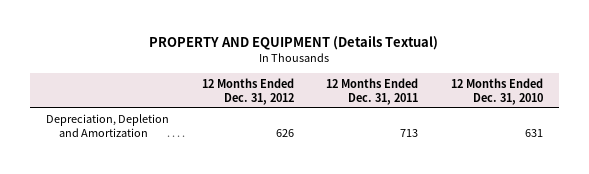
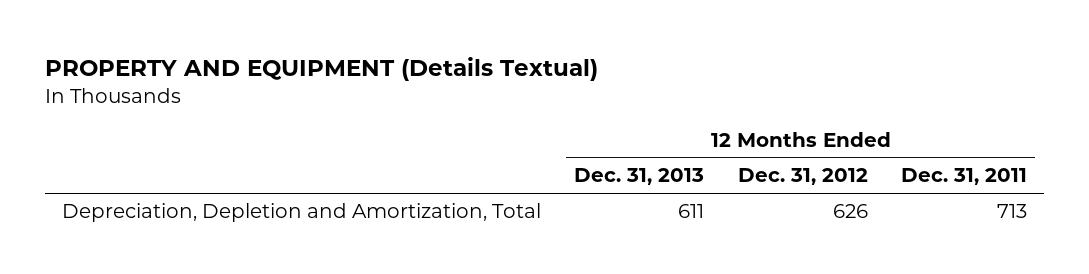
[450,77,543,105] 12 Months Ended Dec. 31, 2010 -> none
none -> [574,168,705,186] Dec. 31, 2013
[46,114,170,138] Depreciation, Depletion and Amortization -> [62,203,542,223] Depreciation, Depletion and Amortization, Total

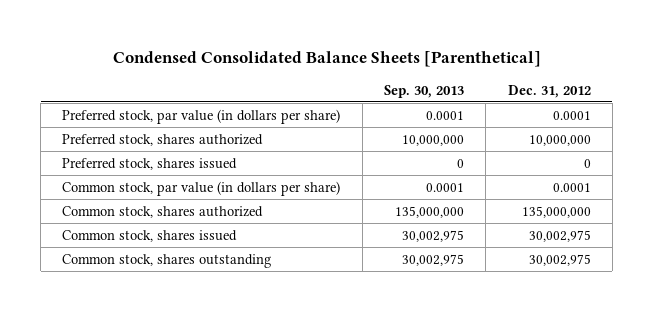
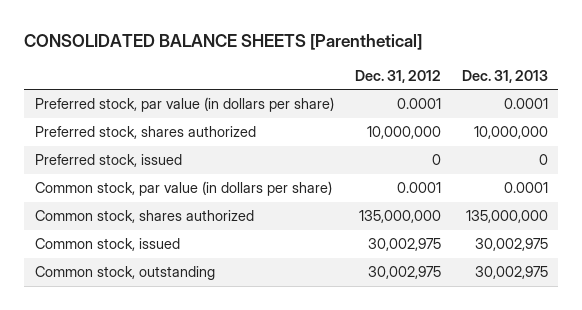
[112,51,541,68] Condensed Consolidated Balance Sheets [Parenthetical] -> [24,33,423,50] CONSOLIDATED BALANCE SHEETS [Parenthetical]
[384,84,465,98] Sep. 30, 2013 -> none
none -> [461,69,548,83] Dec. 31, 2013
[62,157,238,170] Preferred stock, shares issued -> [34,154,182,168] Preferred stock, issued
[62,229,238,242] Common stock, shares issued -> [34,238,180,252] Common stock, issued
[62,253,272,268] Common stock, shares outstanding -> [34,266,215,281] Common stock, outstanding

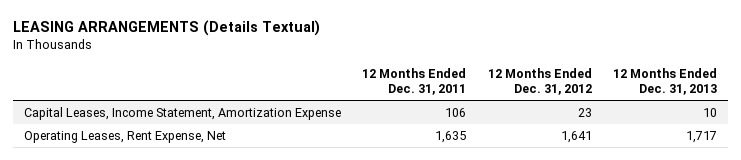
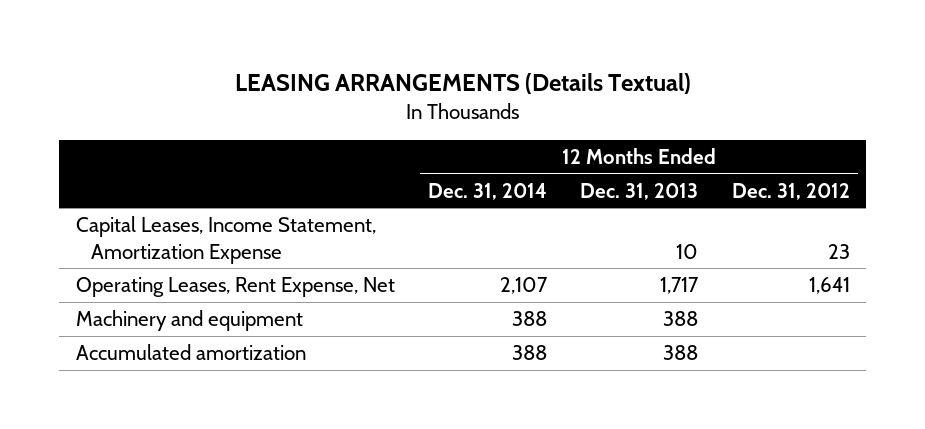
[362,67,467,96] 12 Months Ended Dec. 31, 2011 -> none
none -> [428,182,548,200] Dec. 31, 2014
none -> [75,310,303,332] Machinery and equipment
none -> [75,344,306,361] Accumulated amortization

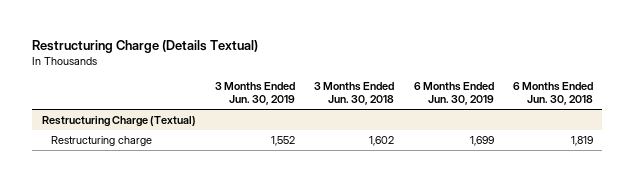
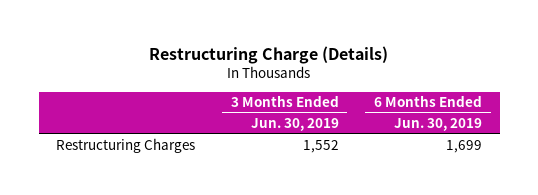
[32,39,259,53] Restructuring Charge (Details Textual) -> [149,45,389,64] Restructuring Charge (Details)
[314,82,395,106] 3 Months Ended Jun. 30, 2018 -> none
[512,82,593,106] 6 Months Ended Jun. 30, 2018 -> none
[41,116,196,128] Restructuring Charge (Textual) -> none
[50,136,152,147] Restructuring charge -> [56,138,196,154] Restructuring Charges

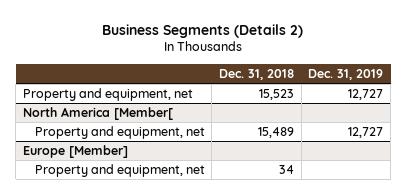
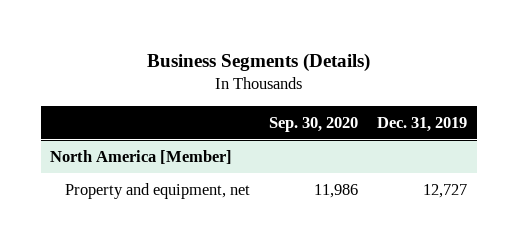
[102,23,304,38] Business Segments (Details 2) -> [146,52,370,72] Business Segments (Details)
[219,68,295,80] Dec. 31, 2018 -> none
none -> [269,116,359,132] Sep. 30, 2020
[22,88,193,102] Property and equipment, net -> none
[22,107,173,121] North America [Member[ -> [50,150,233,165] North America [Member]
[22,145,128,159] Europe [Member] -> none
[34,164,205,178] Property and equipment, net -> none

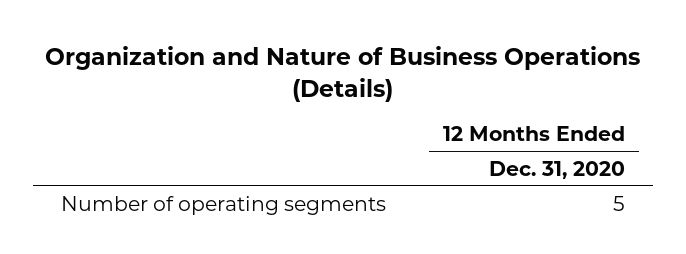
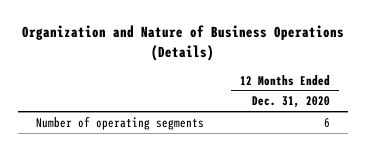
[612,196,625,212] 5 -> [323,117,330,128] 6

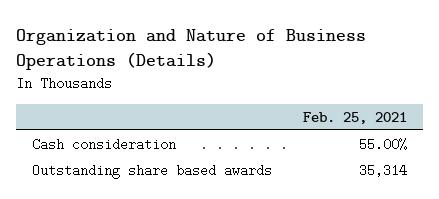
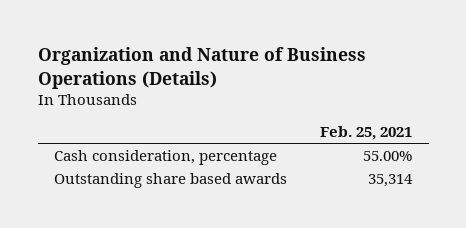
[32,137,177,151] Cash consideration -> [54,149,278,165] Cash consideration, percentage

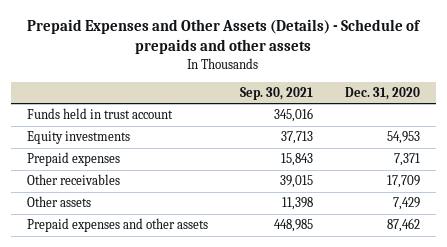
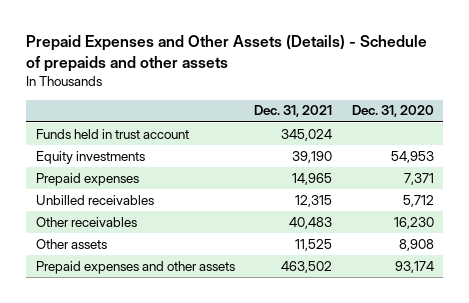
[239,87,313,101] Sep. 30, 2021 -> none
none -> [254,105,333,118] Dec. 31, 2021
none -> [35,194,154,205] Unbilled receivables
[386,175,420,189] 17,709 -> [393,216,434,229] 16,230
[392,197,420,211] 7,429 -> [398,238,434,251] 8,908
[386,218,420,233] 87,462 -> [394,260,434,273] 93,174

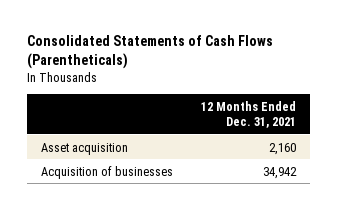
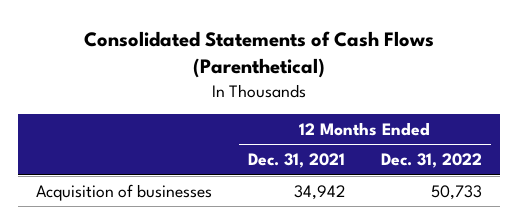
[27,35,274,70] Consolidated Statements of Cash Flows (Parentheticals) -> [83,30,434,79] Consolidated Statements of Cash Flows (Parenthetical)
none -> [380,153,482,169] Dec. 31, 2022
[41,142,129,155] Asset acquisition -> none

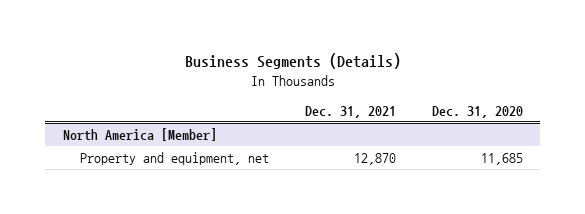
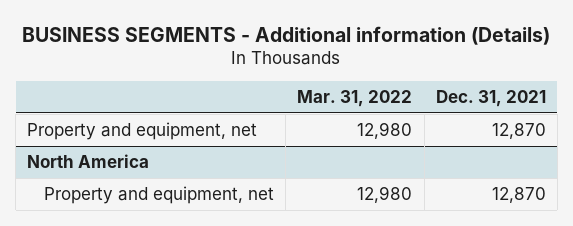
[184,53,401,70] Business Segments (Details) -> [22,25,551,45] BUSINESS SEGMENTS - Additional information (Details)
[431,105,523,118] Dec. 31, 2020 -> none
none -> [297,90,413,108] Mar. 31, 2022
[62,127,217,141] North America [Member] -> none
none -> [27,153,150,168] North America
none -> [44,185,275,204] Property and equipment, net

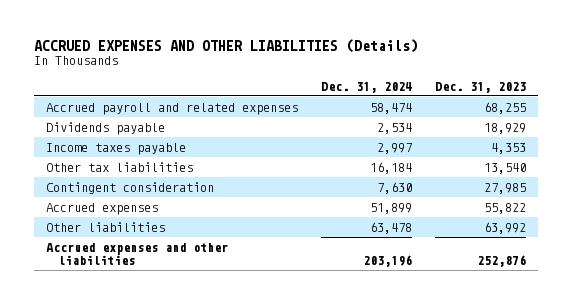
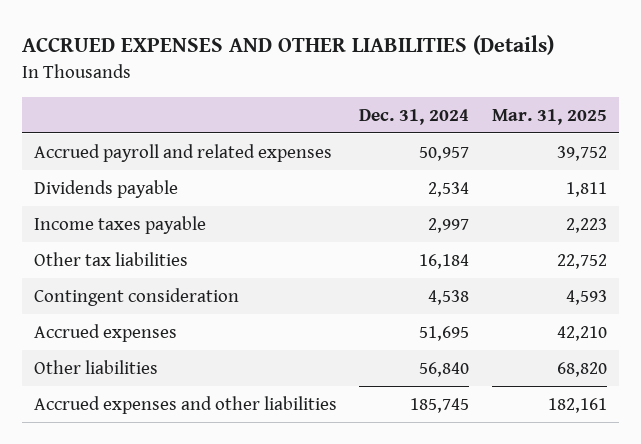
[435,81,527,93] Dec. 31, 2023 -> none
none -> [492,109,608,126] Mar. 31, 2025
[370,102,413,114] 58,474 -> [419,146,470,161] 50,957
[377,181,413,194] 7,630 -> [428,289,470,305] 4,538
[370,202,413,214] 51,899 -> [419,325,470,341] 51,695
[370,221,413,234] 63,478 -> [419,361,470,377] 56,840
[363,255,413,268] 203,196 -> [410,397,470,413] 185,745

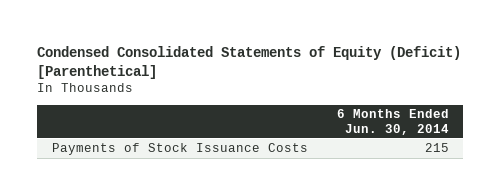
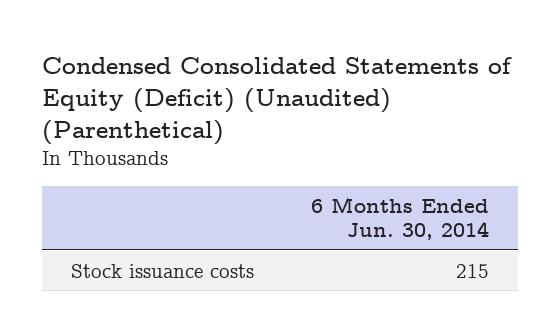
[37,45,462,79] Condensed Consolidated Statements of Equity (Deficit) [Parenthetical] -> [41,56,512,145] Condensed Consolidated Statements of Equity (Deficit) (Unaudited) (Parenthetical)
[51,143,308,156] Payments of Stock Issuance Costs -> [70,263,254,278] Stock issuance costs

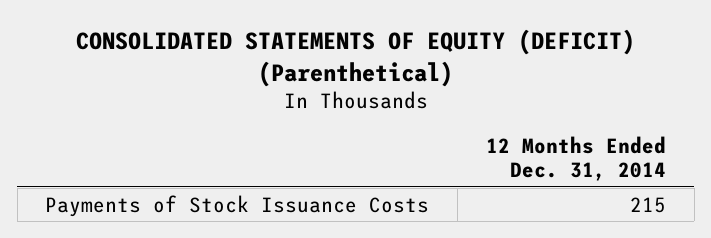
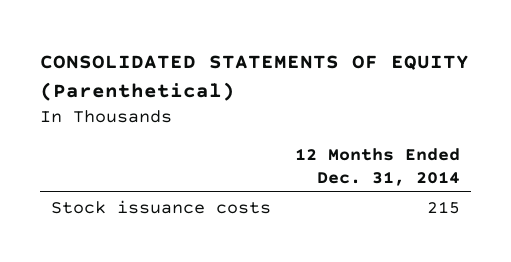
[75,28,635,87] CONSOLIDATED STATEMENTS OF EQUITY (DEFICIT) (Parenthetical) -> [39,55,469,101] CONSOLIDATED STATEMENTS OF EQUITY (Parenthetical)
[45,194,430,217] Payments of Stock Issuance Costs -> [51,199,272,214] Stock issuance costs

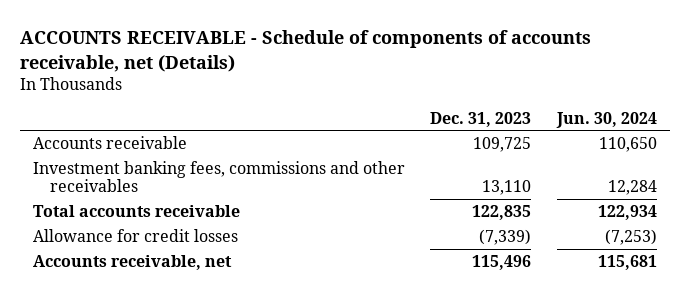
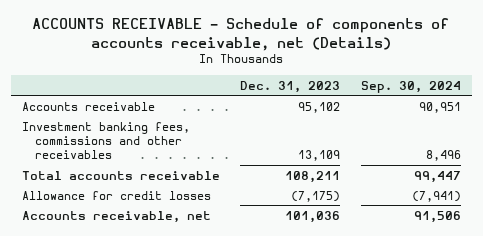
[556,111,658,128] Jun. 30, 2024 -> none
none -> [361,80,462,93] Sep. 30, 2024
[473,137,532,153] 109,725 -> [298,101,341,113] 95,102
[482,180,532,196] 13,110 -> [298,150,341,162] 13,109
[472,205,532,221] 122,835 -> [285,170,341,183] 108,211
[479,229,532,246] (7,339) -> [291,190,341,202] (7,175)
[472,255,532,271] 115,496 -> [285,210,341,223] 101,036

